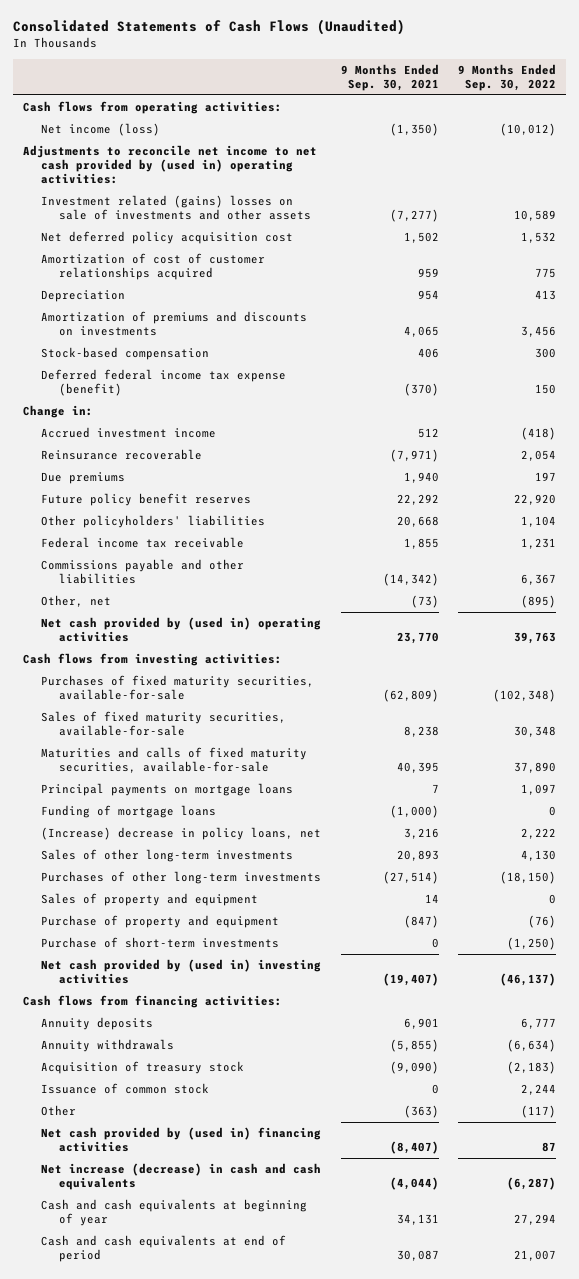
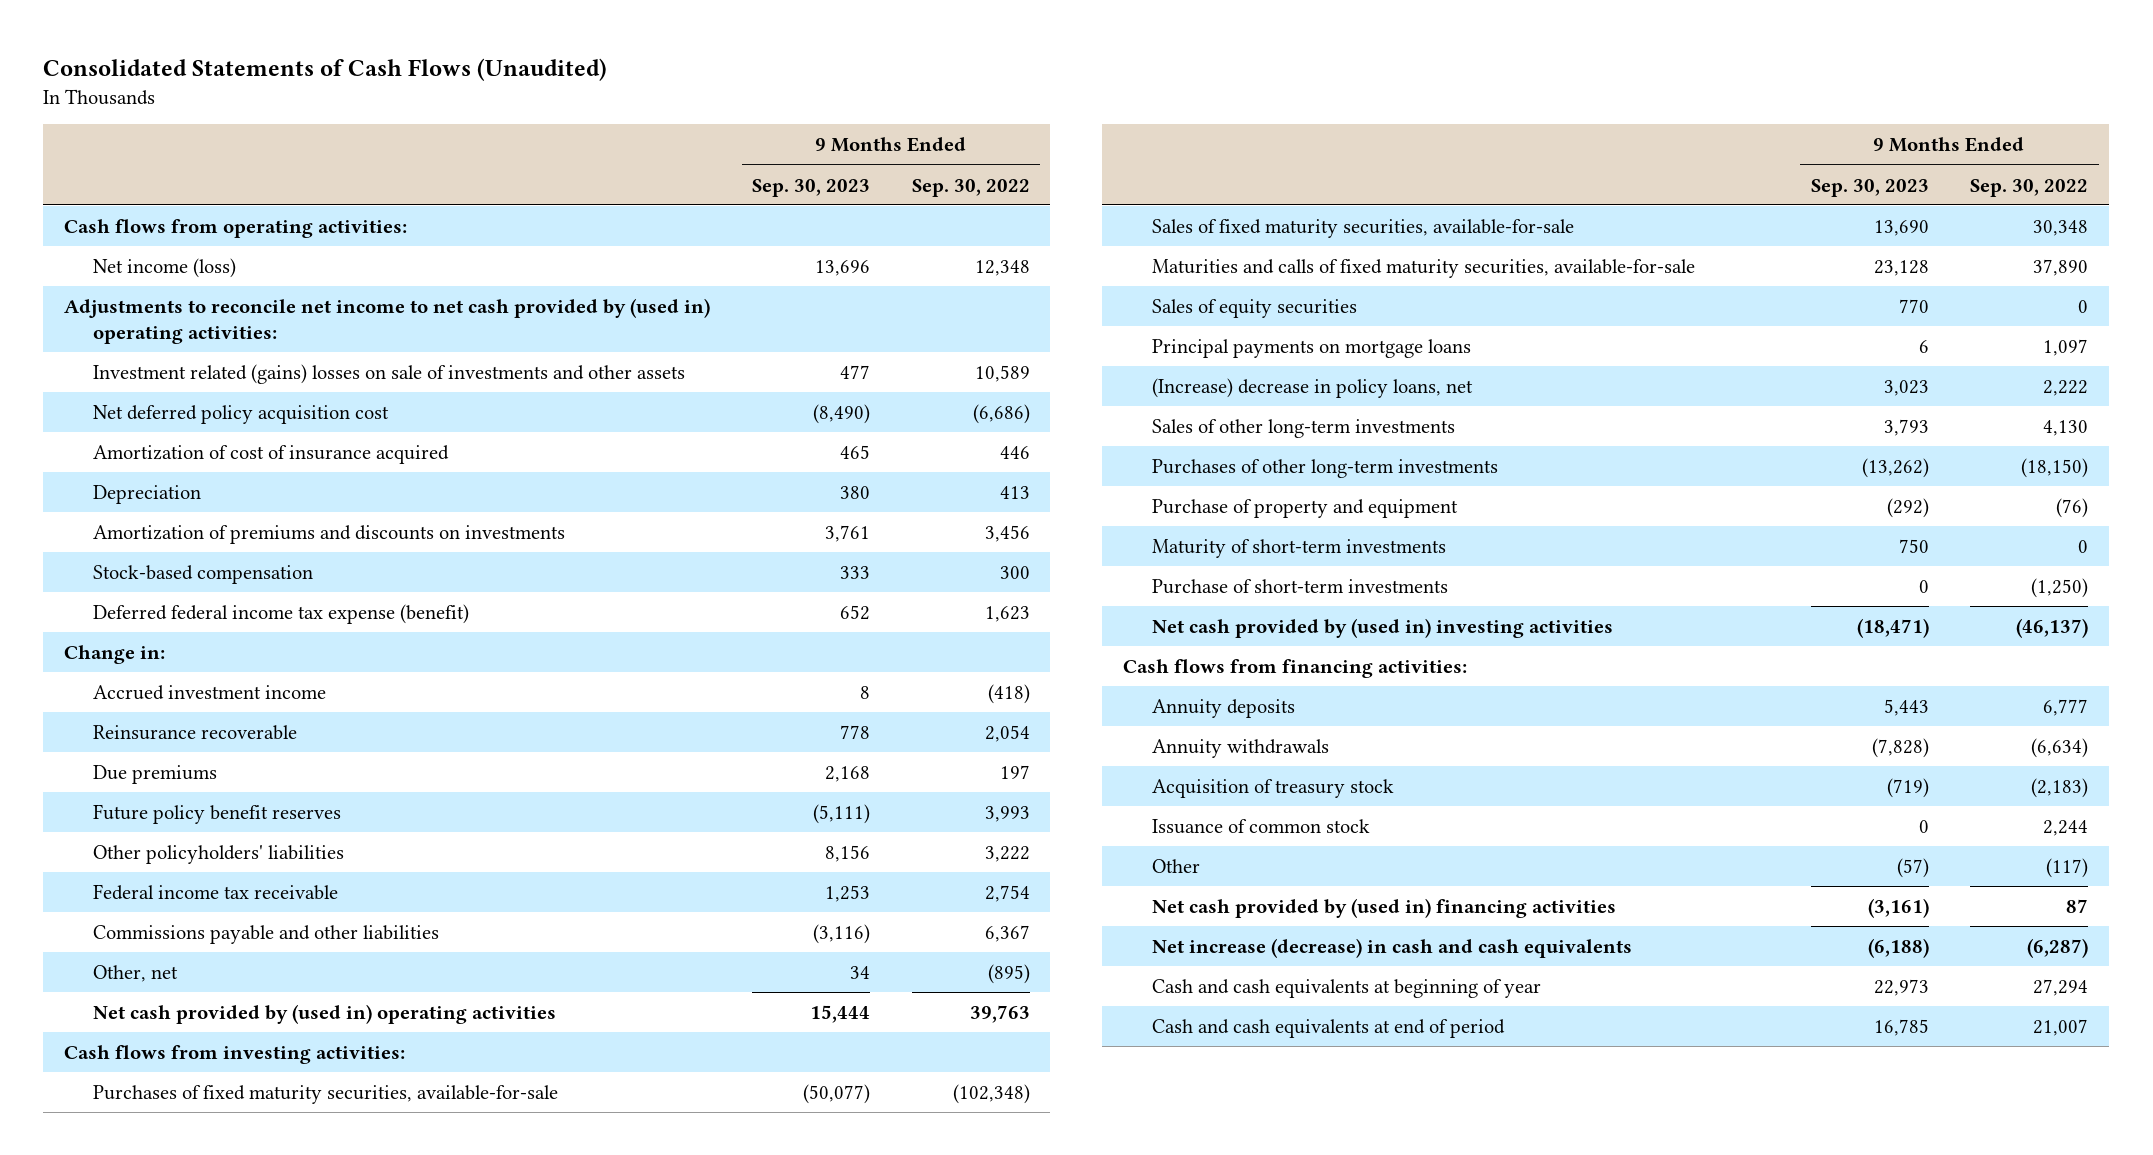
[340,63,439,91] 9 Months Ended Sep. 30, 2021 -> none
none -> [751,178,870,197] Sep. 30, 2023
[500,123,557,137] (10,012) -> [974,259,1030,276] 12,348
[521,232,557,244] 1,532 -> [972,403,1030,424] (6,686)
[40,253,265,281] Amortization of cost of customer relationships acquired -> [92,444,449,464] Amortization of cost of insurance acquired
[535,268,557,279] 775 -> [999,445,1030,459] 446
[535,384,557,395] 150 -> [984,605,1030,622] 1,623
[514,494,557,506] 22,920 -> [984,805,1030,822] 3,993
[521,516,557,528] 1,104 -> [984,845,1030,862] 3,222
[521,538,557,550] 1,231 -> [984,884,1030,902] 2,754
none -> [1151,298,1357,318] Sales of equity securities
[40,805,216,819] Funding of mortgage loans -> none
[40,893,258,907] Sales of property and equipment -> none
none -> [1151,538,1446,558] Maturity of short-term investments

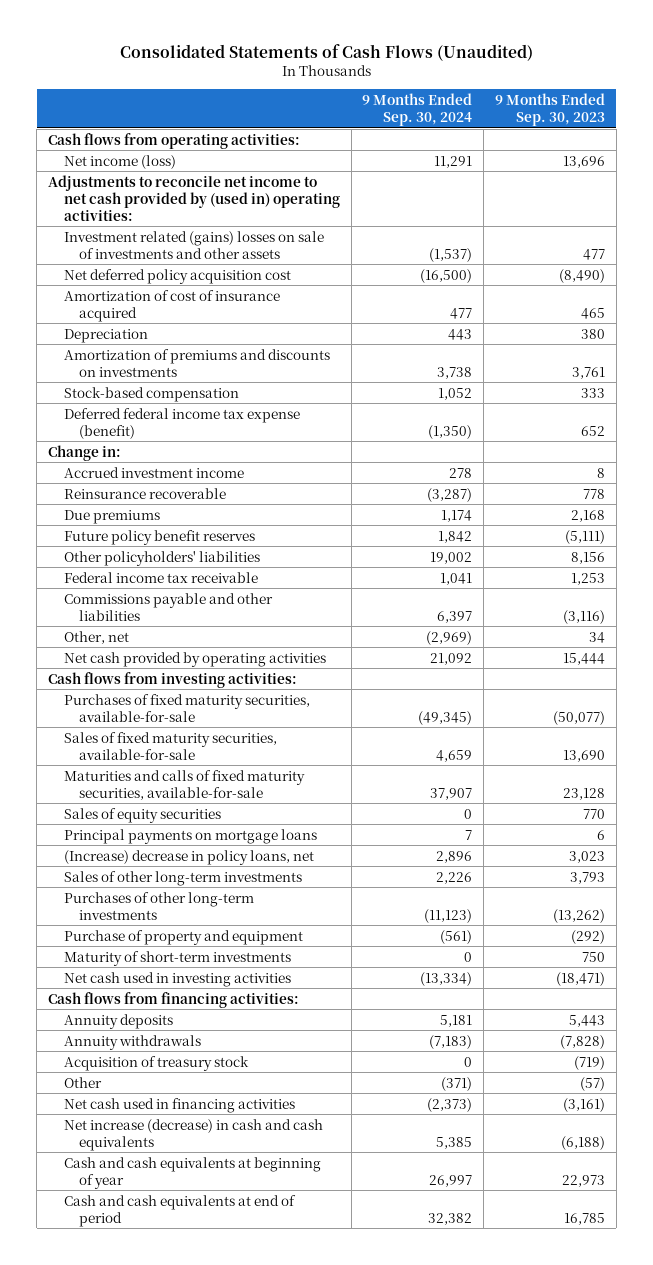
[911,178,1030,197] Sep. 30, 2022 -> none
none -> [362,92,473,126] 9 Months Ended Sep. 30, 2024
[92,1003,556,1024] Net cash provided by (used in) operating activities -> [63,651,326,667] Net cash provided by operating activities
[1151,578,1448,594] Purchase of short-term investments -> none
[1151,617,1613,638] Net cash provided by (used in) investing activities -> [63,971,291,987] Net cash used in investing activities
[1151,818,1370,834] Issuance of common stock -> none
[1151,897,1616,918] Net cash provided by (used in) financing activities -> [63,1097,295,1113] Net cash used in financing activities

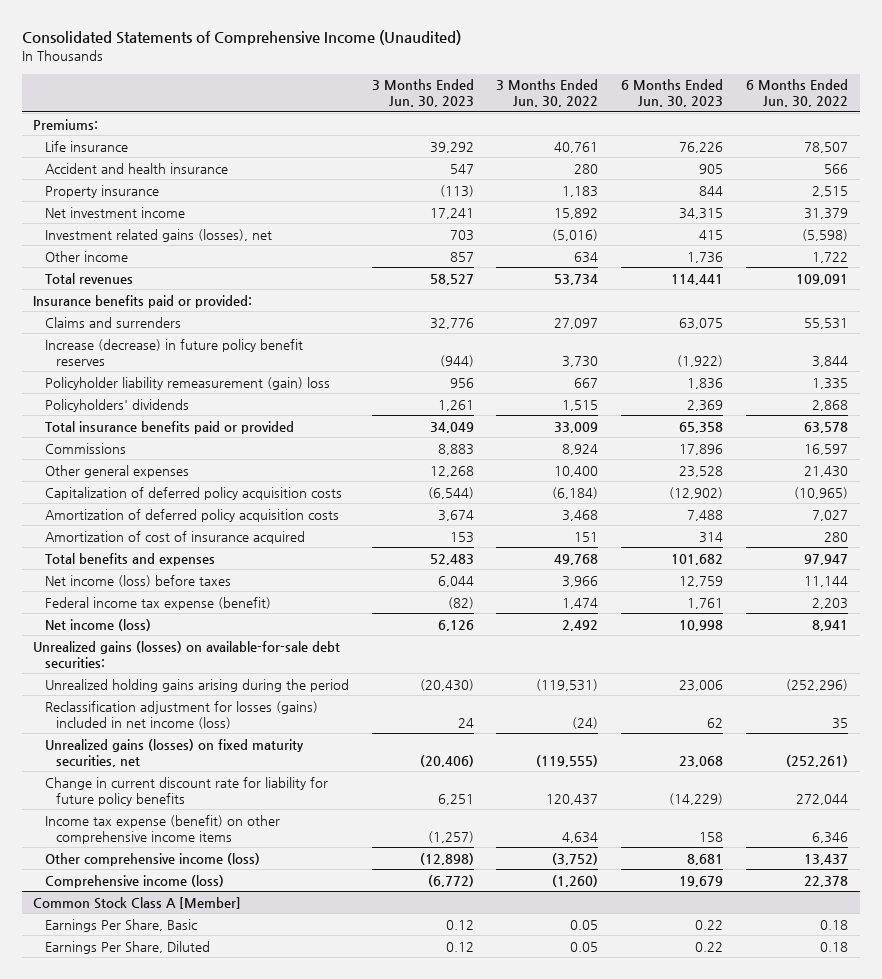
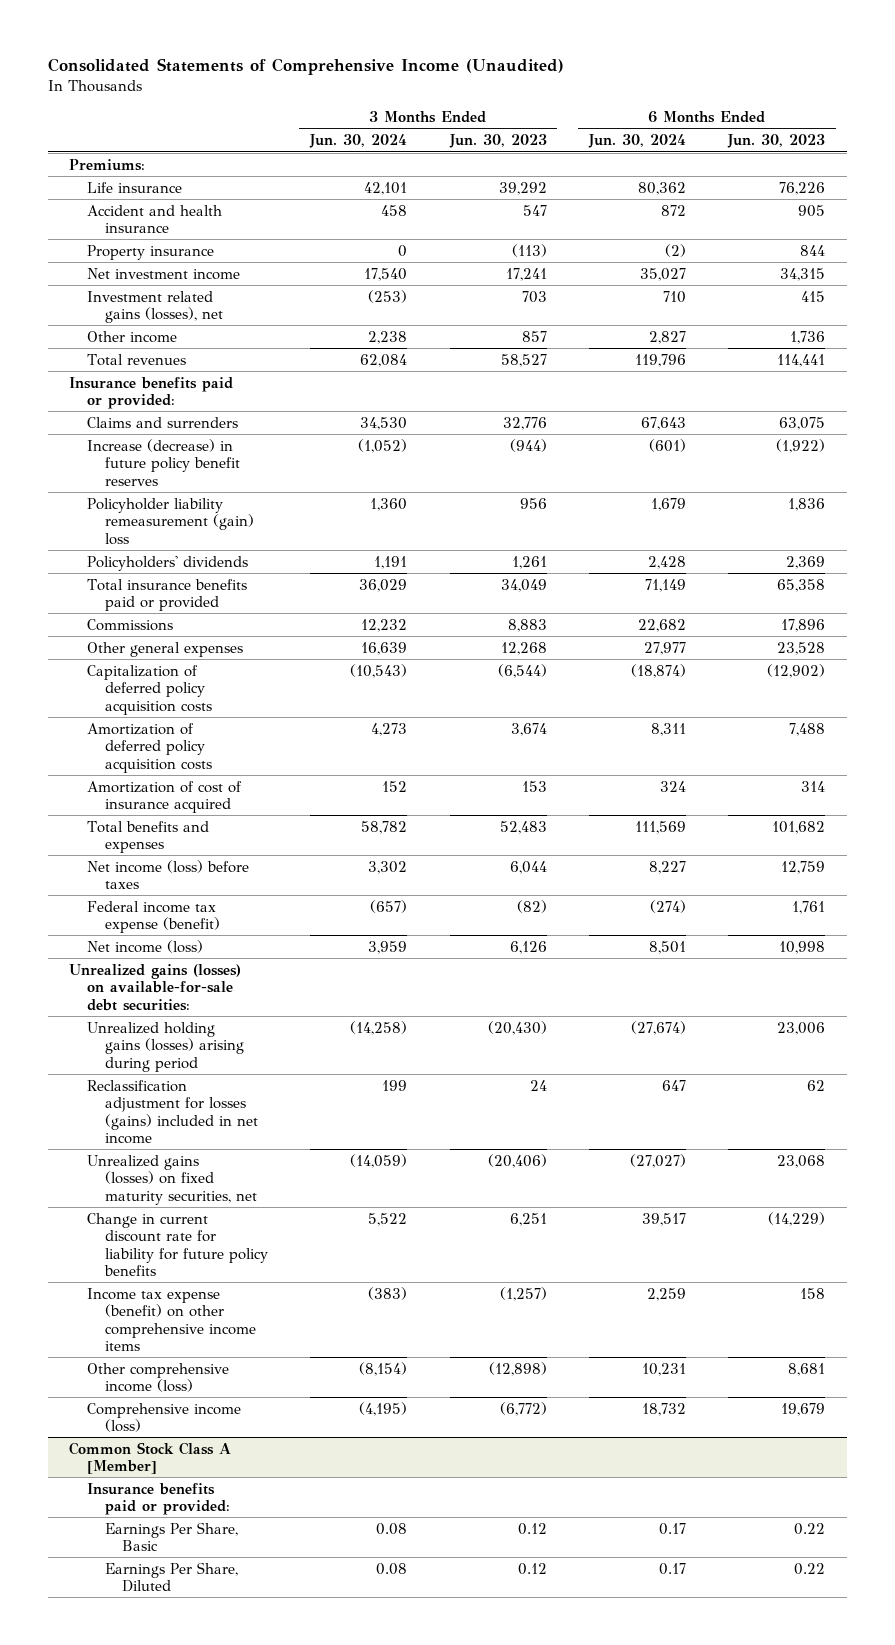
[496,79,599,108] 3 Months Ended Jun. 30, 2022 -> none
[746,79,849,108] 6 Months Ended Jun. 30, 2022 -> none
none -> [309,134,408,149] Jun. 30, 2024
none -> [588,134,687,149] Jun. 30, 2024
[44,678,349,692] Unrealized holding gains arising during the period -> [86,1021,244,1072] Unrealized holding gains (losses) arising during period
[44,700,318,729] Reclassification adjustment for losses (gains) included in net income (loss) -> [86,1079,258,1145] Reclassification adjustment for losses (gains) included in net income
none -> [86,1482,230,1516] Insurance benefits paid or provided:

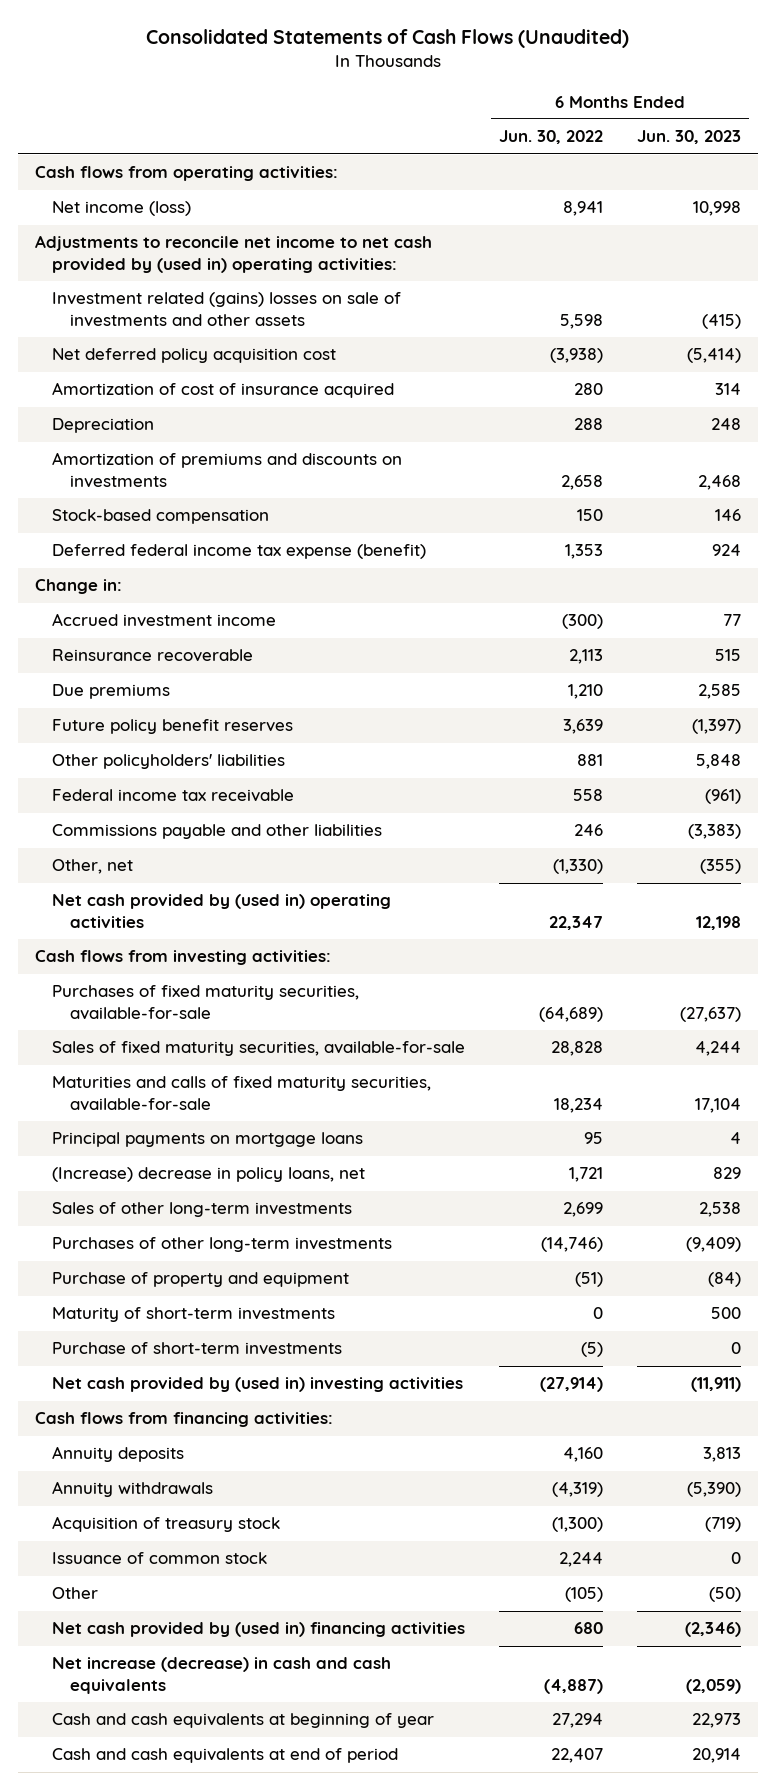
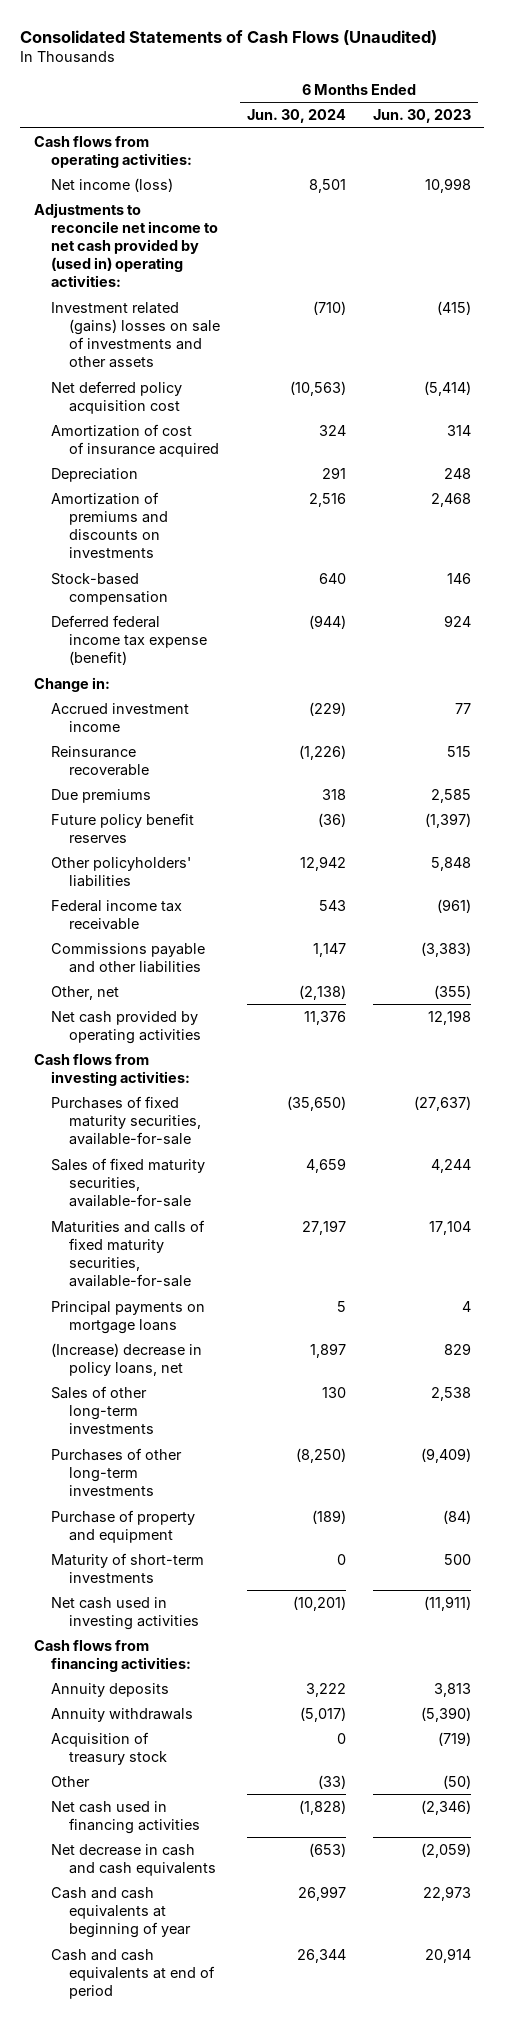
[499,130,604,145] Jun. 30, 2022 -> none
none -> [247,109,347,124] Jun. 30, 2024
[52,894,392,929] Net cash provided by (used in) operating activities -> [51,1010,202,1045] Net cash provided by operating activities
[52,1342,343,1356] Purchase of short-term investments -> none
[52,1377,464,1393] Net cash provided by (used in) investing activities -> [51,1596,200,1631] Net cash used in investing activities
[52,1552,268,1565] Issuance of common stock -> none
[52,1622,466,1638] Net cash provided by (used in) financing activities -> [51,1800,201,1835] Net cash used in financing activities
[52,1657,392,1695] Net increase (decrease) in cash and cash equivalents -> [51,1843,217,1877] Net decrease in cash and cash equivalents

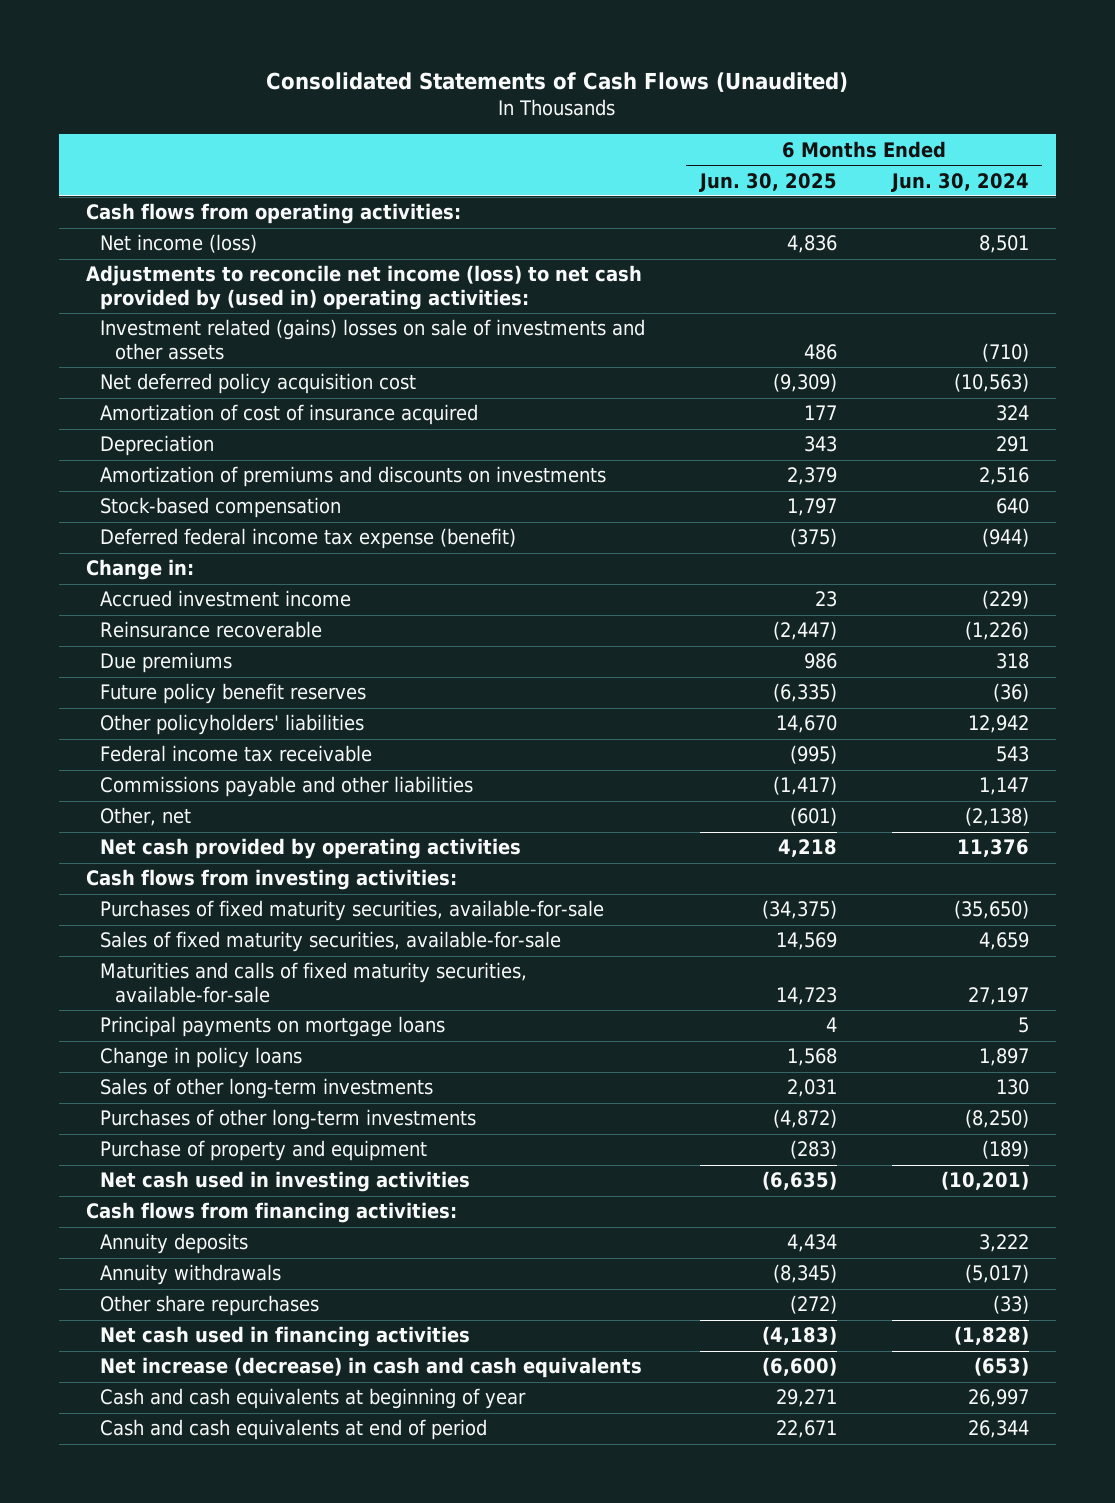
[372,109,471,124] Jun. 30, 2023 -> none
none -> [698,172,837,192] Jun. 30, 2025
[33,202,219,288] Adjustments to reconcile net income to net cash provided by (used in) operating activities: -> [86,265,643,310] Adjustments to reconcile net income (loss) to net cash provided by (used in) operating activities:
[51,1342,203,1377] (Increase) decrease in policy loans, net -> [100,1047,303,1069] Change in policy loans
[51,1552,205,1584] Maturity of short-term investments -> none
[51,1731,168,1766] Acquisition of treasury stock -> none
[51,1775,91,1787] Other -> [100,1295,320,1317] Other share repurchases
[51,1843,217,1877] Net decrease in cash and cash equivalents -> [100,1357,643,1379] Net increase (decrease) in cash and cash equivalents

